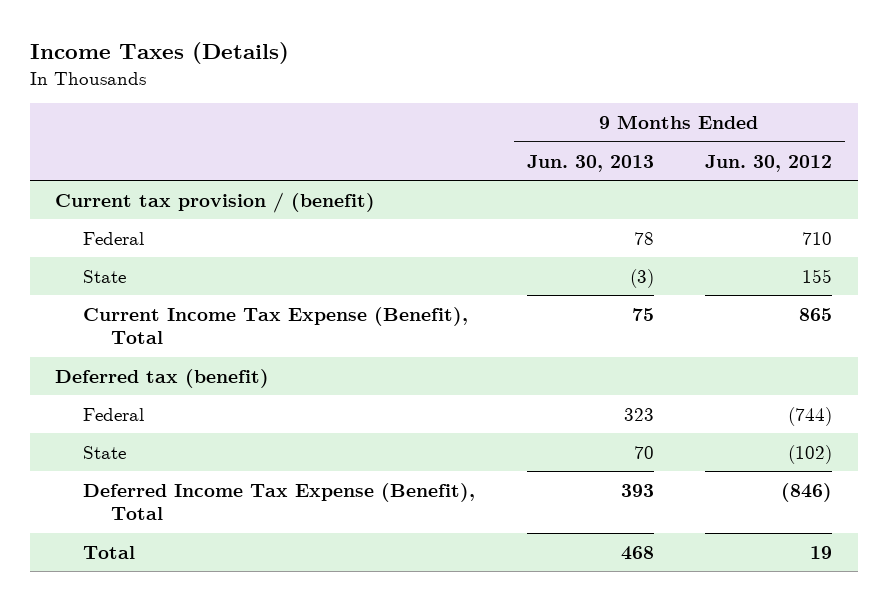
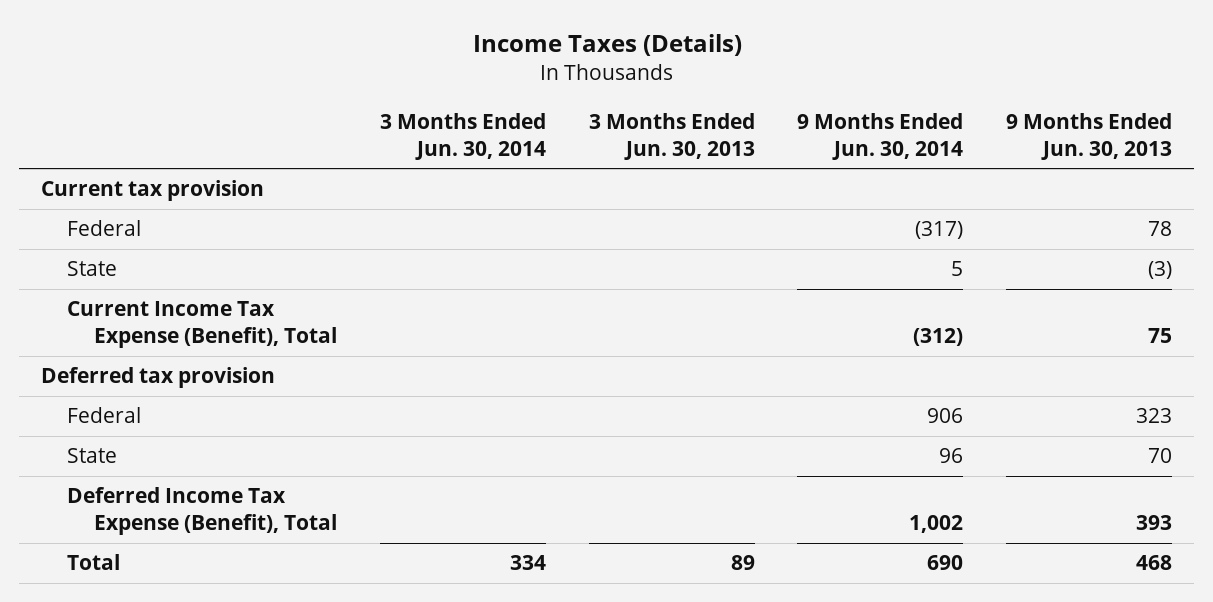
[704,154,832,172] Jun. 30, 2012 -> none
none -> [379,112,546,161] 3 Months Ended Jun. 30, 2014
none -> [588,112,755,161] 3 Months Ended Jun. 30, 2013
none -> [797,112,964,161] 9 Months Ended Jun. 30, 2014
[55,191,376,213] Current tax provision / (benefit) -> [40,180,264,202] Current tax provision
[55,368,270,388] Deferred tax (benefit) -> [40,367,275,389] Deferred tax provision

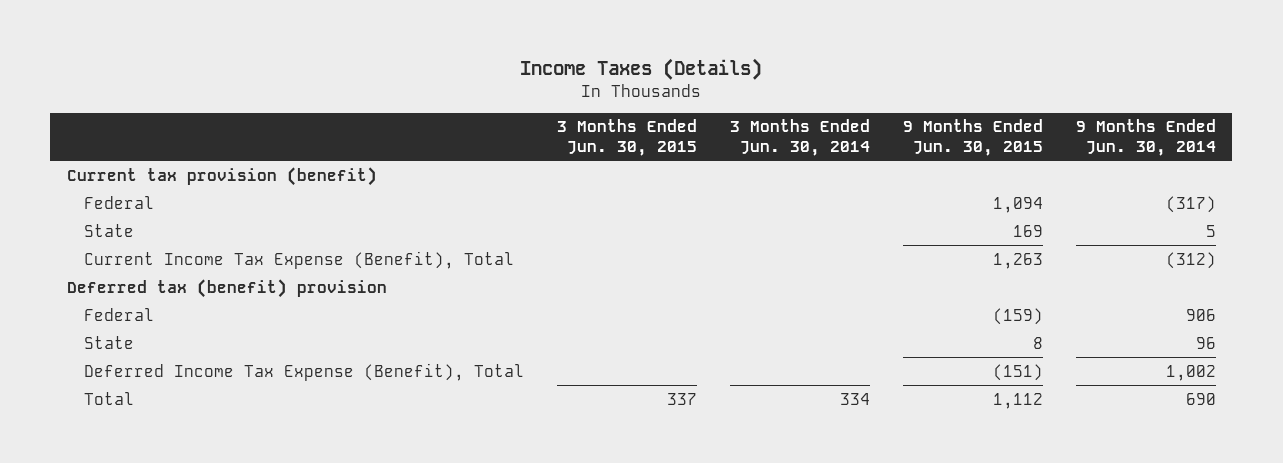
[588,112,755,161] 3 Months Ended Jun. 30, 2013 -> none
[1006,112,1173,161] 9 Months Ended Jun. 30, 2013 -> none
none -> [557,119,698,157] 3 Months Ended Jun. 30, 2015
none -> [902,119,1043,157] 9 Months Ended Jun. 30, 2015
[40,180,264,202] Current tax provision -> [66,166,377,186] Current tax provision (benefit)
[40,367,275,389] Deferred tax provision -> [66,278,387,298] Deferred tax (benefit) provision

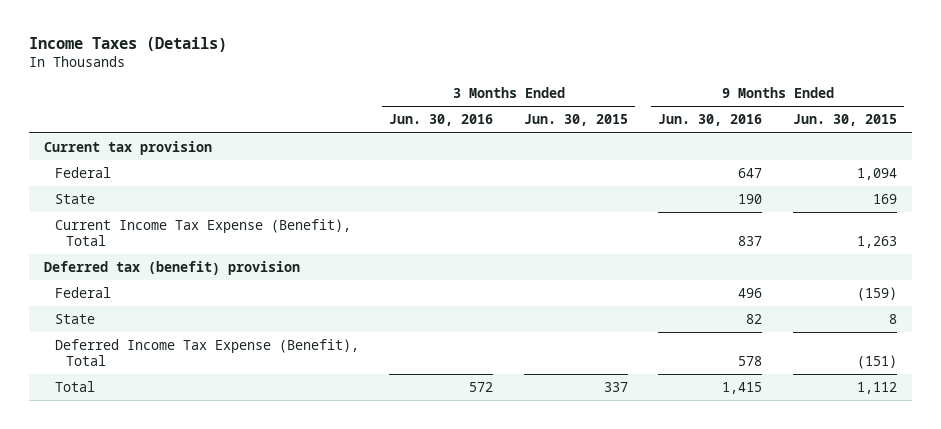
[729,119,870,157] 3 Months Ended Jun. 30, 2014 -> none
[1075,119,1216,157] 9 Months Ended Jun. 30, 2014 -> none
none -> [389,114,494,127] Jun. 30, 2016
none -> [658,114,763,127] Jun. 30, 2016
[66,166,377,186] Current tax provision (benefit) -> [43,140,212,155] Current tax provision

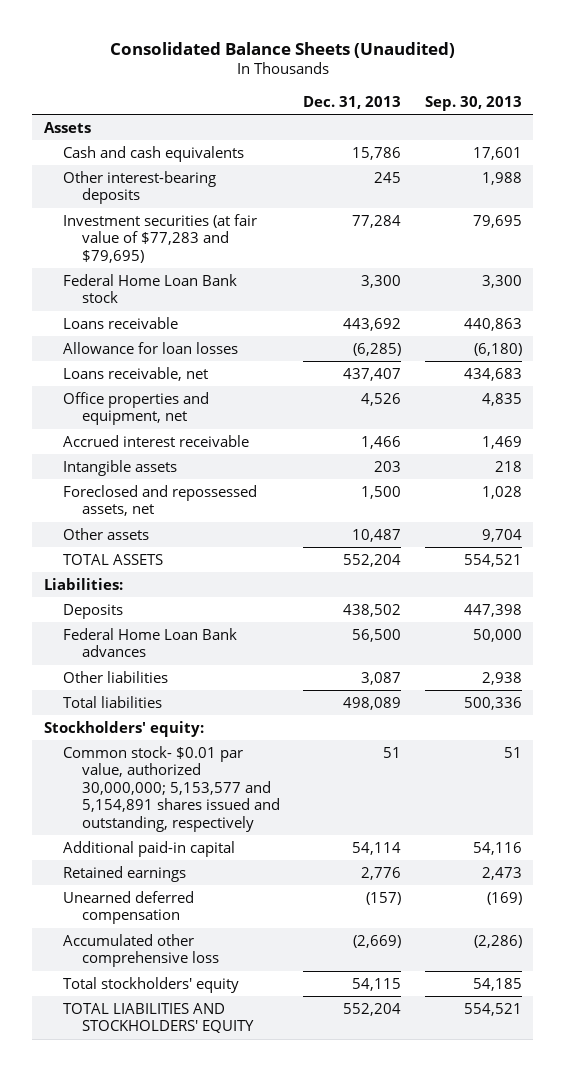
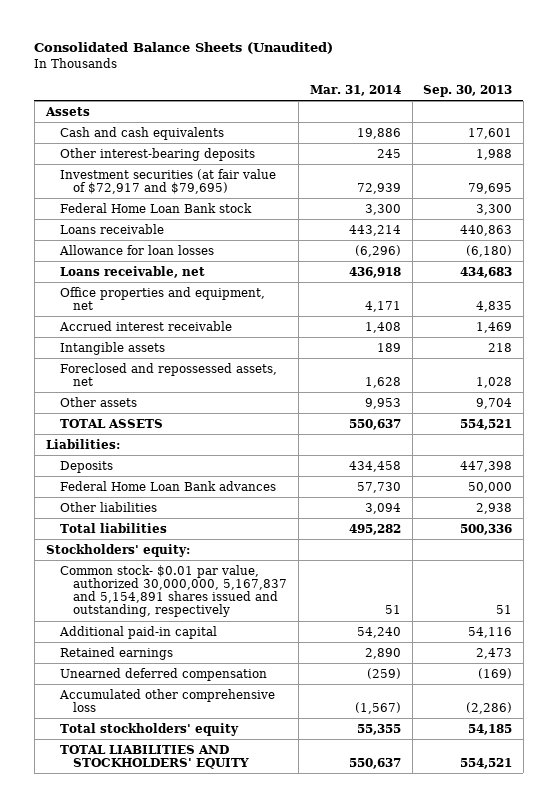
[303,95,402,109] Dec. 31, 2013 -> none
none -> [309,84,401,96] Mar. 31, 2014
[62,213,257,263] Investment securities (at fair value of $77,283 and $79,695) -> [59,168,276,194] Investment securities (at fair value of $72,917 and $79,695)
[62,745,281,832] Common stock- $0.01 par value, authorized 30,000,000; 5,153,577 and 5,154,891 shares issued and outstanding, respectively -> [59,564,288,618] Common stock- $0.01 par value, authorized 30,000,000, 5,167,837 and 5,154,891 shares issued and outstanding, respectively

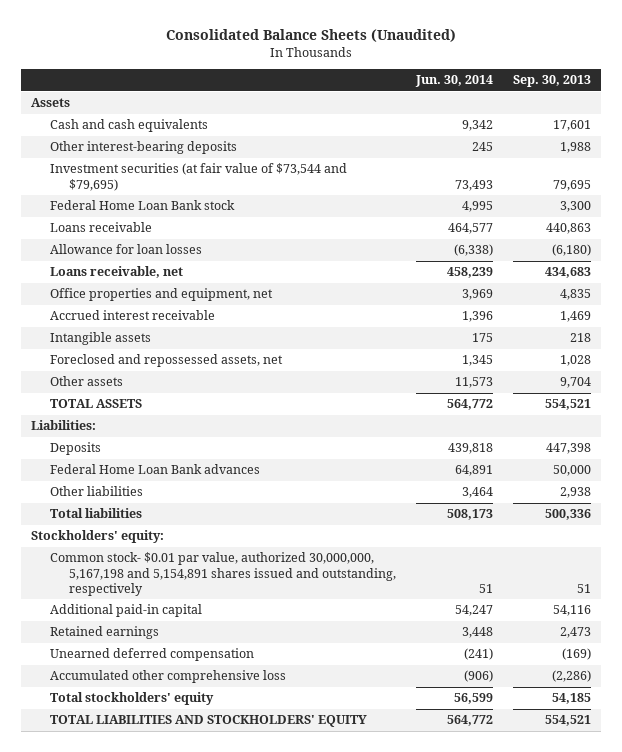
[309,84,401,96] Mar. 31, 2014 -> none
none -> [415,75,494,88] Jun. 30, 2014
[59,168,276,194] Investment securities (at fair value of $72,917 and $79,695) -> [50,163,348,191] Investment securities (at fair value of $73,544 and $79,695)
[59,564,288,618] Common stock- $0.01 par value, authorized 30,000,000, 5,167,837 and 5,154,891 shares issued and outstanding, respectively -> [50,552,397,596] Common stock- $0.01 par value, authorized 30,000,000, 5,167,198 and 5,154,891 shares issued and outstanding, respectively

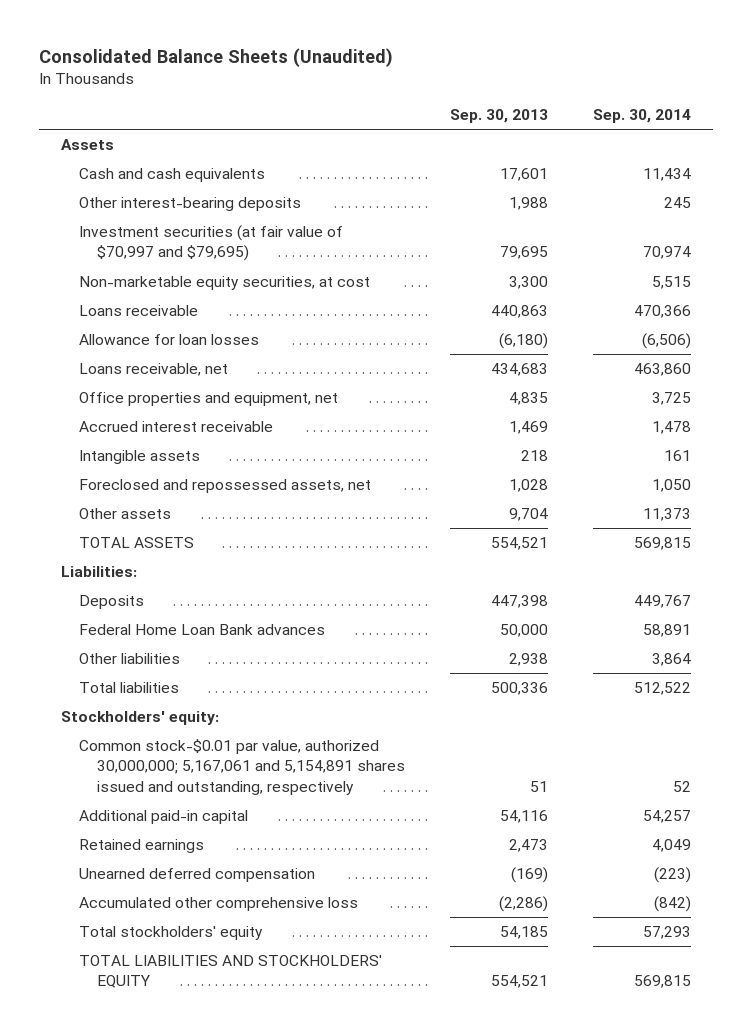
[415,75,494,88] Jun. 30, 2014 -> none
none -> [592,109,691,124] Sep. 30, 2014
[50,200,236,211] Federal Home Loan Bank stock -> none
[50,163,348,191] Investment securities (at fair value of $73,544 and $79,695) -> [79,225,344,262] Investment securities (at fair value of $70,997 and $79,695)
none -> [79,276,371,291] Non-marketable equity securities, at cost
[50,552,397,596] Common stock- $0.01 par value, authorized 30,000,000, 5,167,198 and 5,154,891 shares issued and outstanding, respectively -> [79,739,406,795] Common stock-$0.01 par value, authorized 30,000,000; 5,167,061 and 5,154,891 shares issued and outstanding, respectively

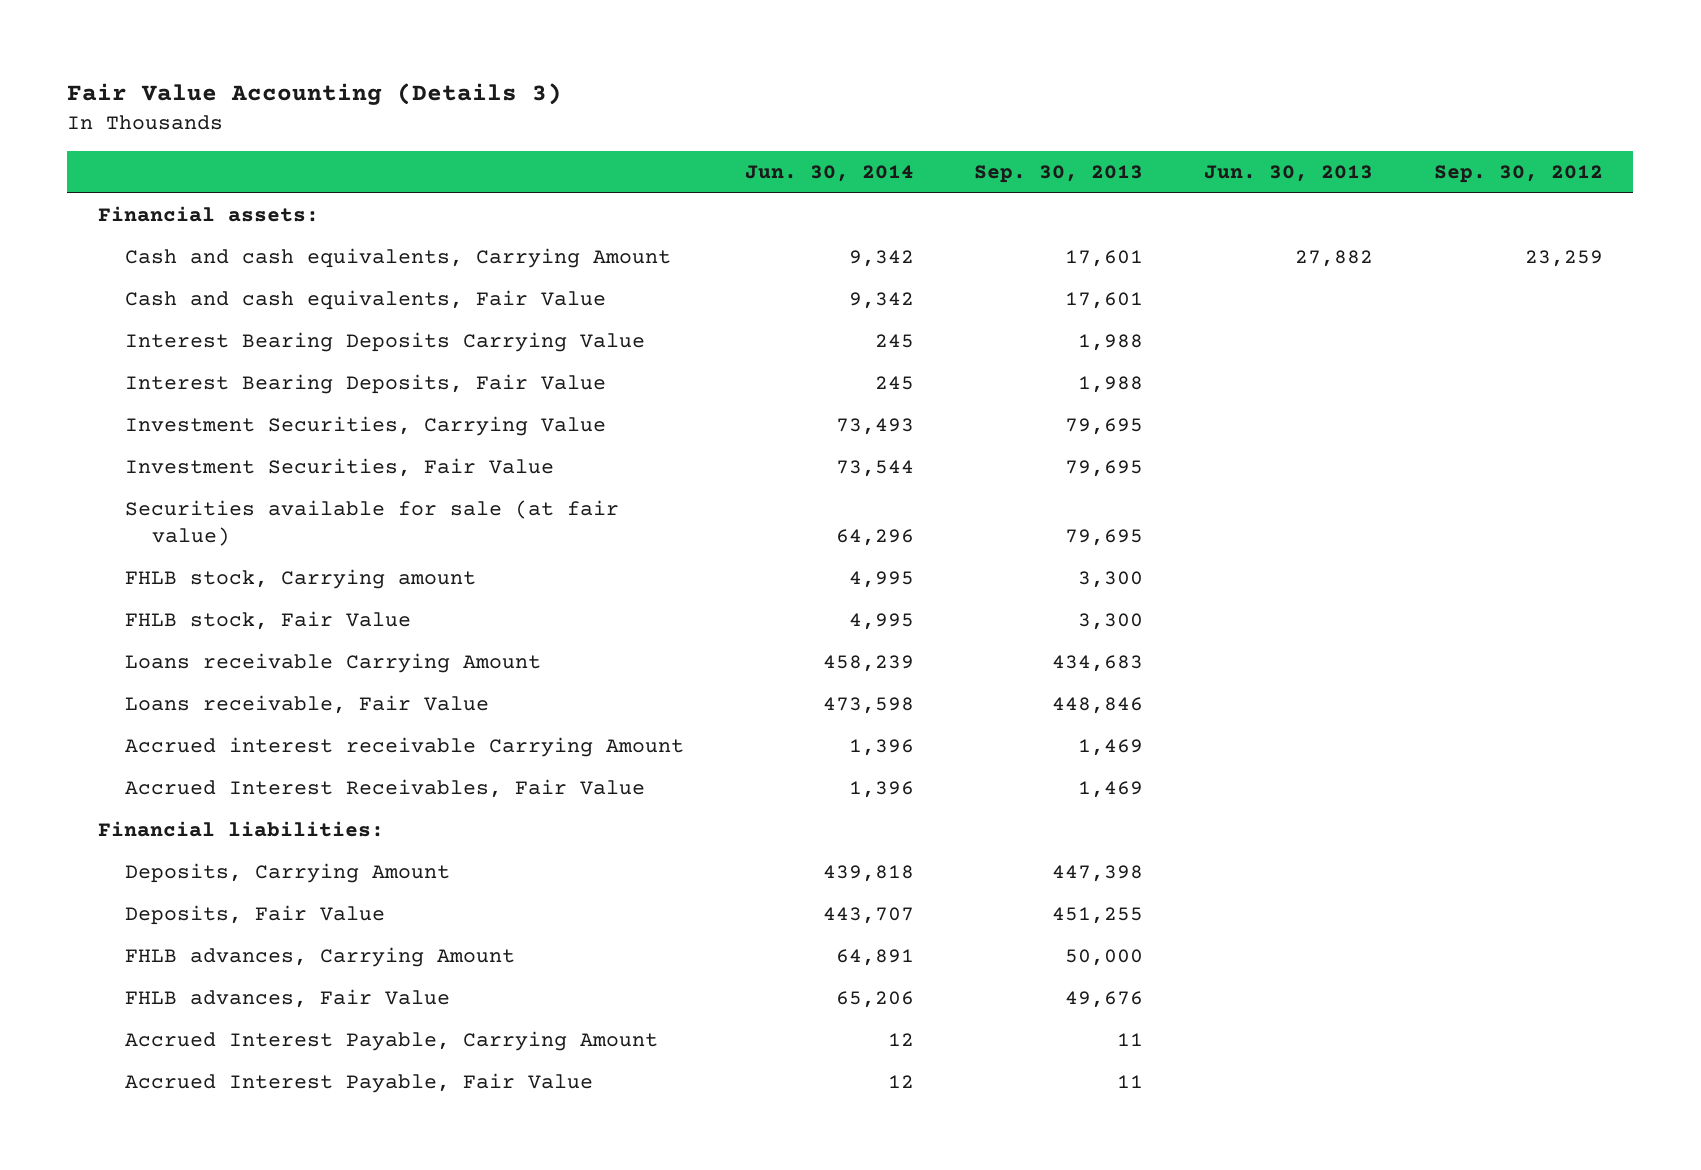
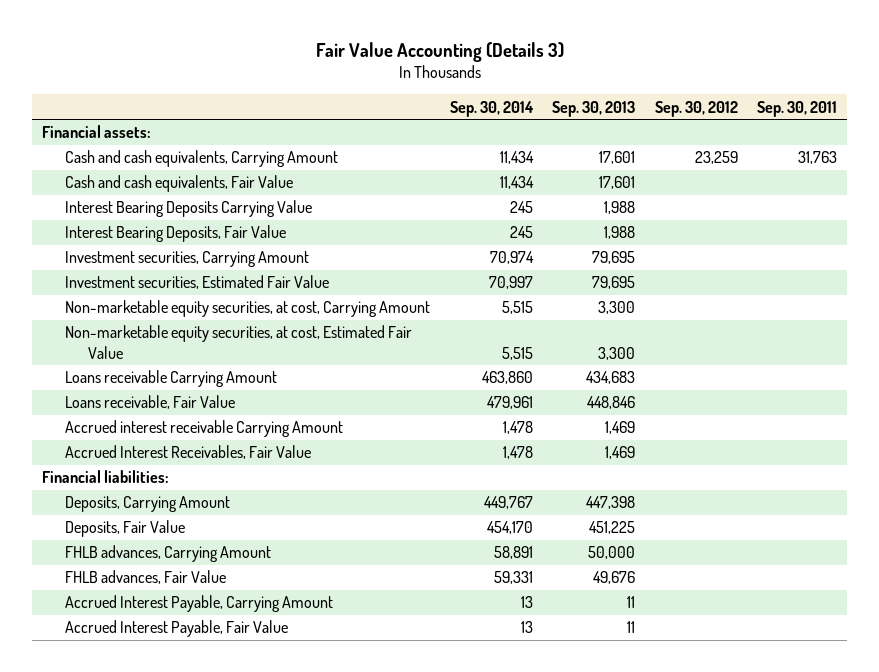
[744,165,914,183] Jun. 30, 2014 -> none
[1204,165,1374,183] Jun. 30, 2013 -> none
none -> [449,100,534,117] Sep. 30, 2014
none -> [757,100,838,117] Sep. 30, 2011
[124,500,619,547] Securities available for sale (at fair value) -> none
[124,569,476,590] FHLB stock, Carrying amount -> none
[124,611,411,631] FHLB stock, Fair Value -> none
[124,416,606,437] Investment Securities, Carrying Value -> [65,251,310,268] Investment securities, Carrying Amount
[124,458,554,478] Investment Securities, Fair Value -> [65,275,330,290] Investment securities, Estimated Fair Value
none -> [65,300,431,318] Non-marketable equity securities, at cost, Carrying Amount
none -> [65,325,413,359] Non-marketable equity securities, at cost, Estimated Fair Value
[1052,907,1144,925] 451,255 -> [589,521,636,535] 451,225

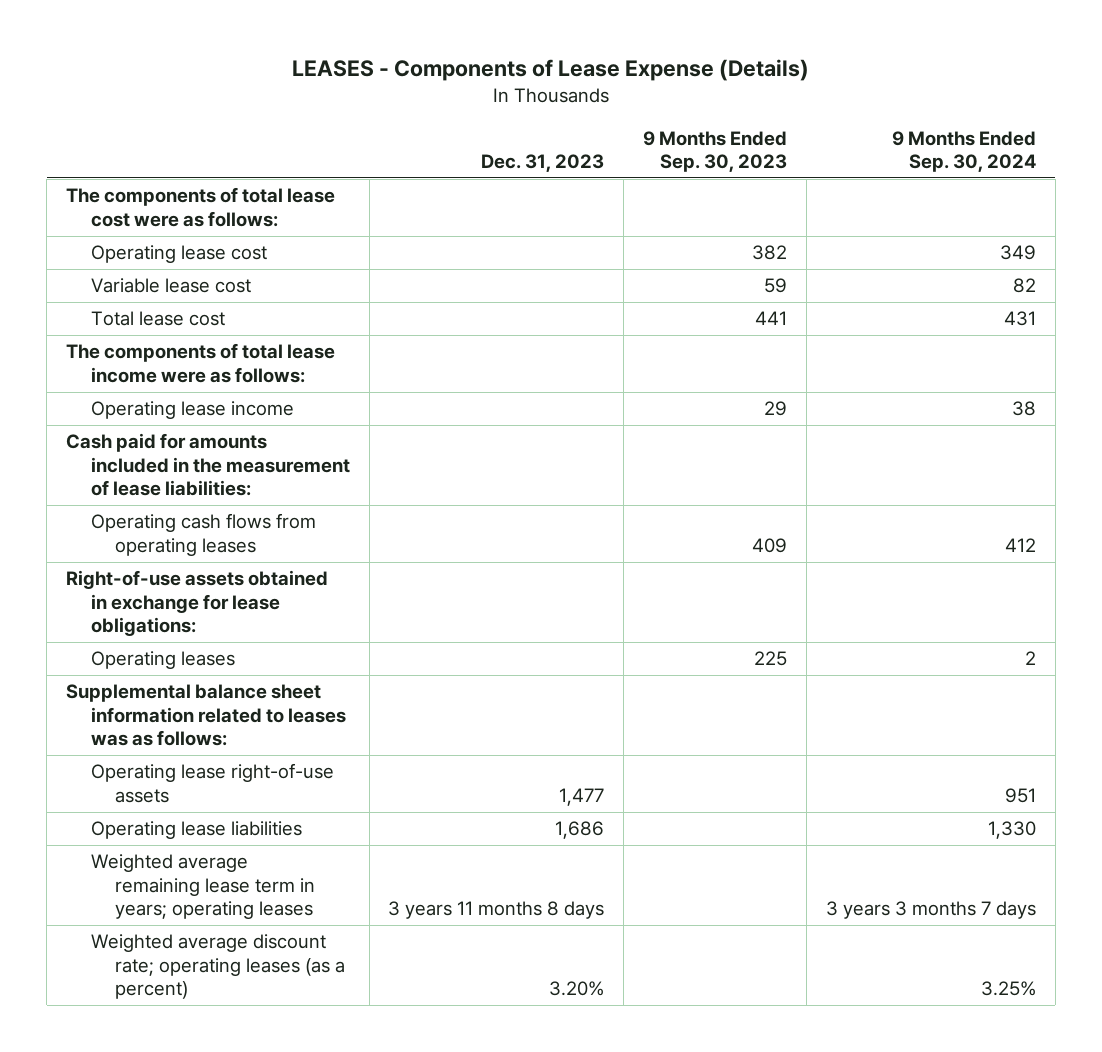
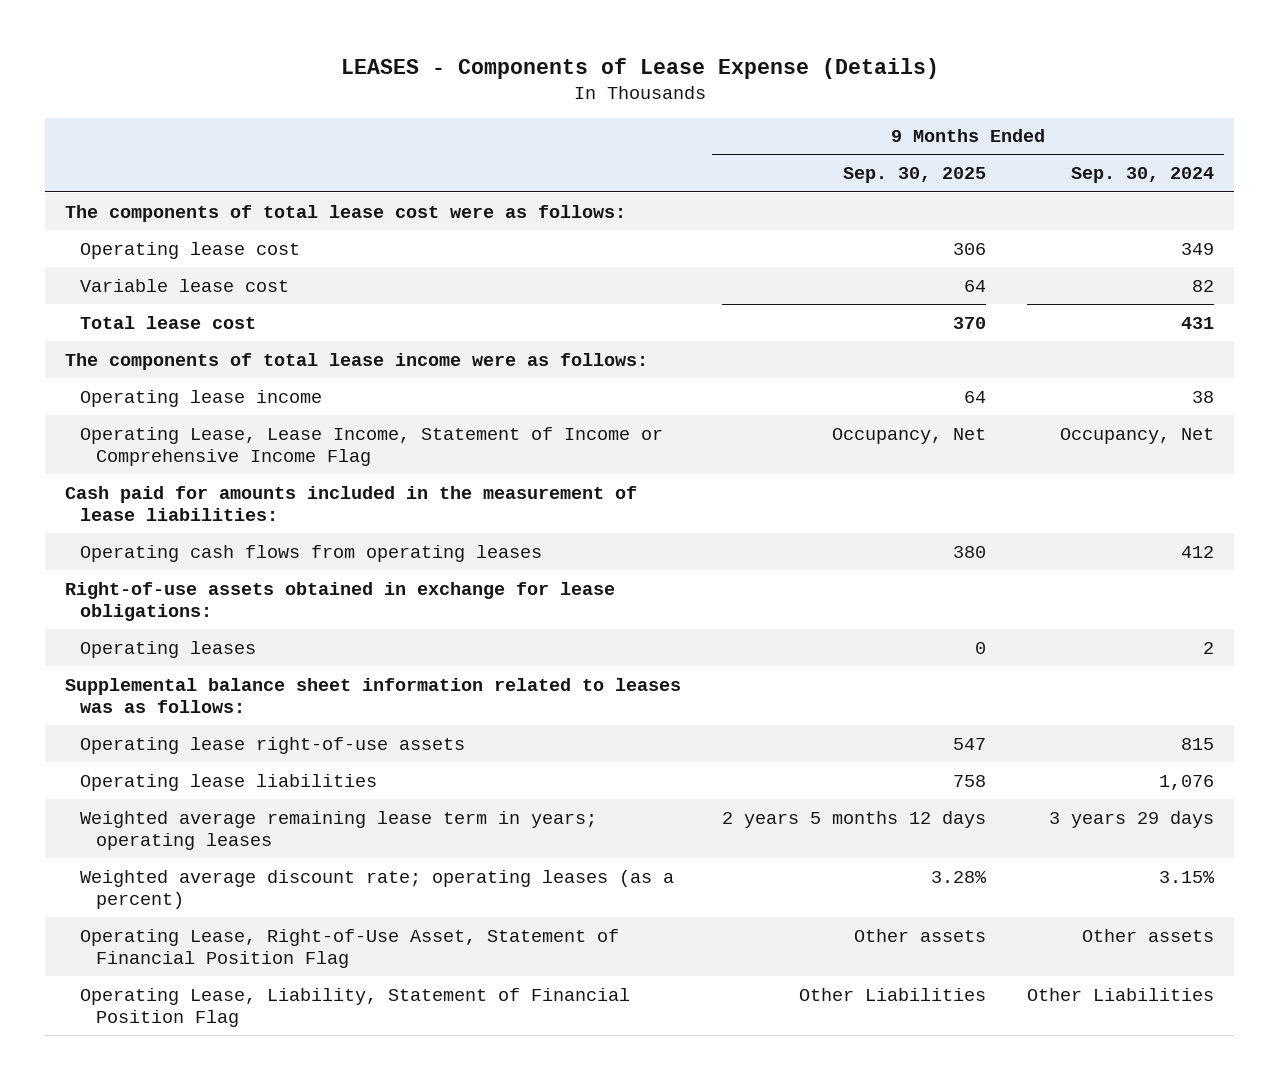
[481,153,605,172] Dec. 31, 2023 -> none
[643,130,788,172] 9 Months Ended Sep. 30, 2023 -> none
none -> [843,167,987,184] Sep. 30, 2025
none -> [80,426,664,466] Operating Lease, Lease Income, Statement of Income or Comprehensive Income Flag
[1005,787,1037,803] 951 -> [1181,737,1215,750] 815
[988,821,1037,840] 1,330 -> [1159,774,1215,790] 1,076
[826,900,1037,919] 3 years 3 months 7 days -> [1049,810,1215,828] 3 years 29 days
[981,980,1037,996] 3.25% -> [1159,870,1216,883] 3.15%
none -> [80,928,620,968] Operating Lease, Right-of-Use Asset, Statement of Financial Position Flag
none -> [80,987,631,1027] Operating Lease, Liability, Statement of Financial Position Flag

